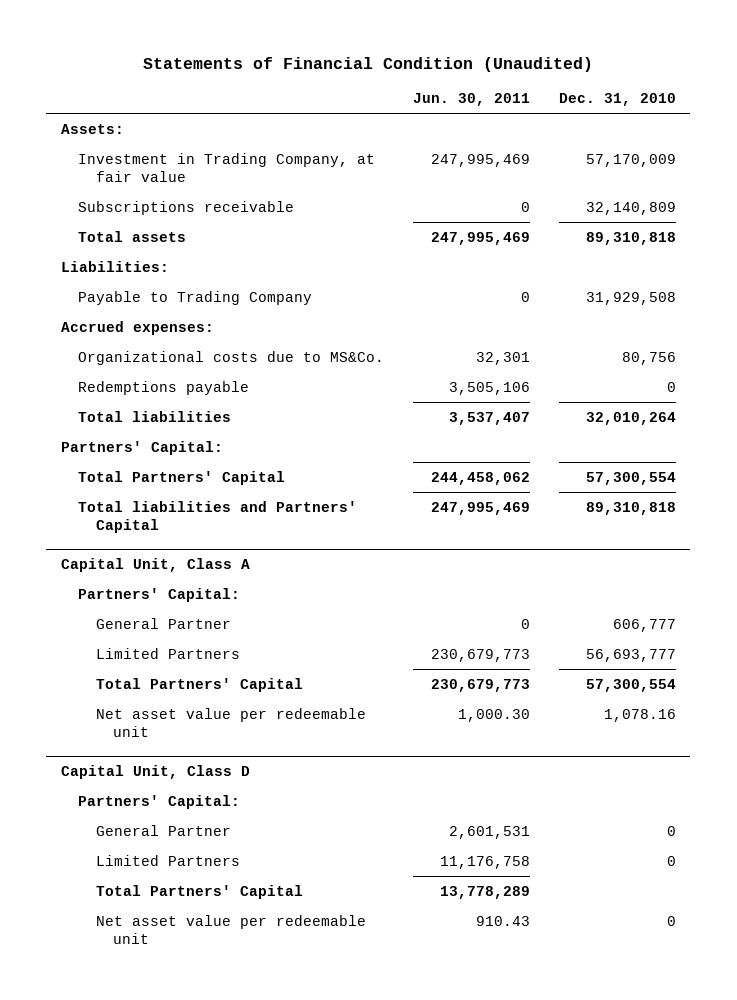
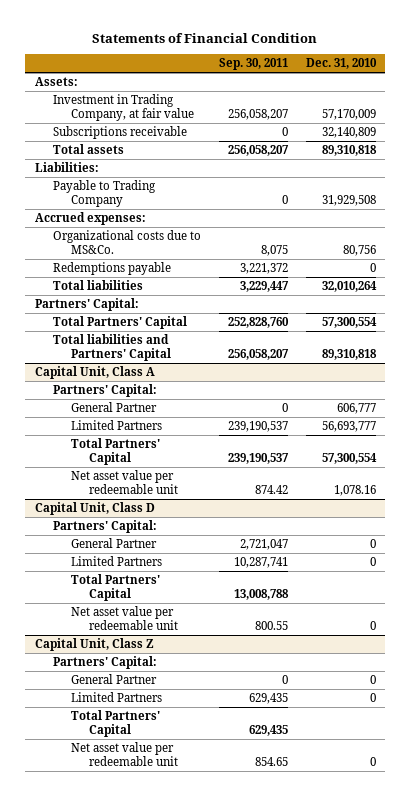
[143,57,594,73] Statements of Financial Condition (Unaudited) -> [92,33,318,44] Statements of Financial Condition
[412,93,530,107] Jun. 30, 2011 -> none
none -> [218,58,288,71] Sep. 30, 2011
none -> [34,637,154,651] Capital Unit, Class Z
none -> [52,655,157,669] Partners' Capital:
none -> [70,673,157,684] General Partner
none -> [70,691,162,702] Limited Partners
none -> [70,709,160,738] Total Partners' Capital
none -> [70,741,178,767] Net asset value per redeemable unit

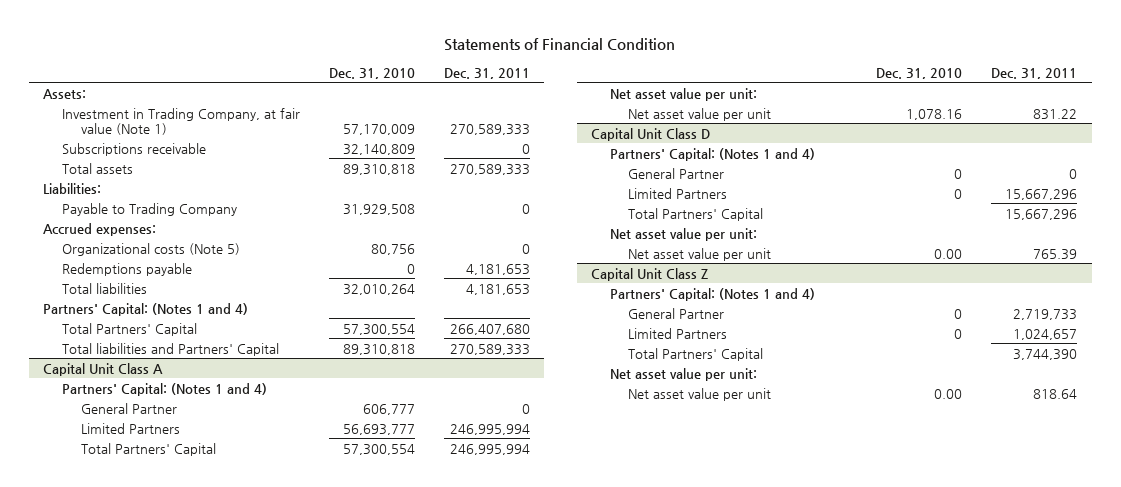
[218,58,288,71] Sep. 30, 2011 -> none
none -> [443,67,530,79] Dec. 31, 2011
[52,93,194,122] Investment in Trading Company, at fair value -> [62,107,301,135] Investment in Trading Company, at fair value (Note 1)
[52,229,201,255] Organizational costs due to MS&Co. -> [62,242,241,256] Organizational costs (Note 5)
[34,297,139,311] Partners' Capital: -> [43,302,249,316] Partners' Capital: (Notes 1 and 4)
[34,365,155,379] Capital Unit, Class A -> [43,362,164,376] Capital Unit Class A
[52,383,157,397] Partners' Capital: -> [62,382,268,396] Partners' Capital: (Notes 1 and 4)
none -> [609,87,757,101] Net asset value per unit:
[70,469,178,495] Net asset value per redeemable unit -> [628,107,772,121] Net asset value per unit
[34,501,155,515] Capital Unit, Class D -> [590,127,710,141] Capital Unit Class D
[52,519,157,533] Partners' Capital: -> [609,147,815,161] Partners' Capital: (Notes 1 and 4)
none -> [609,227,757,241] Net asset value per unit:
[70,605,178,631] Net asset value per redeemable unit -> [628,247,772,261] Net asset value per unit
[370,621,377,631] 0 -> [934,248,963,259] 0.00
[34,637,154,651] Capital Unit, Class Z -> [590,267,708,281] Capital Unit Class Z
[52,655,157,669] Partners' Capital: -> [609,287,815,301] Partners' Capital: (Notes 1 and 4)
none -> [609,367,757,381] Net asset value per unit:
[70,741,178,767] Net asset value per redeemable unit -> [628,387,772,401] Net asset value per unit
[370,757,377,767] 0 -> [934,388,963,399] 0.00

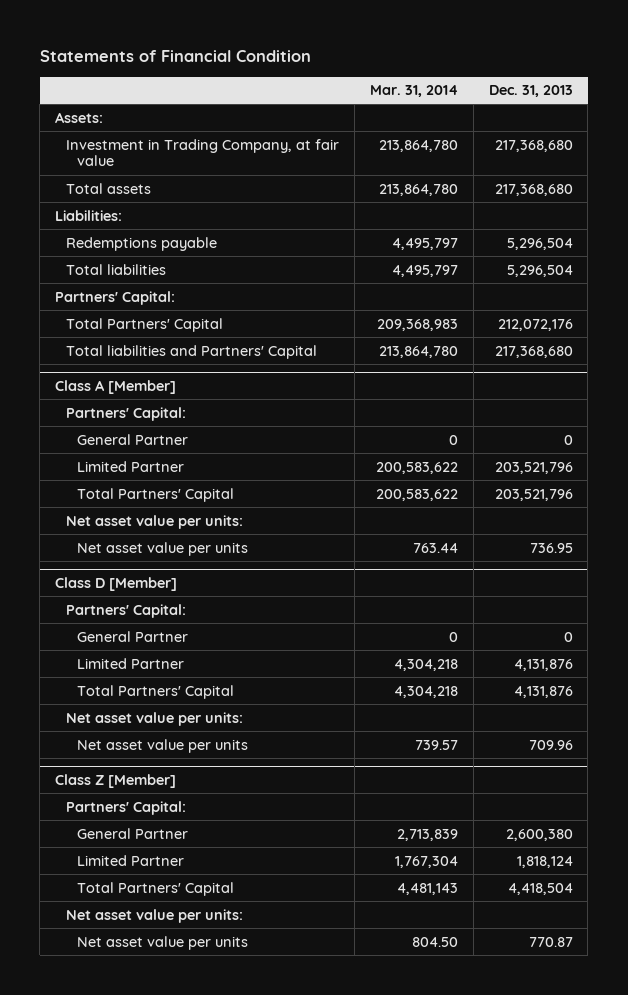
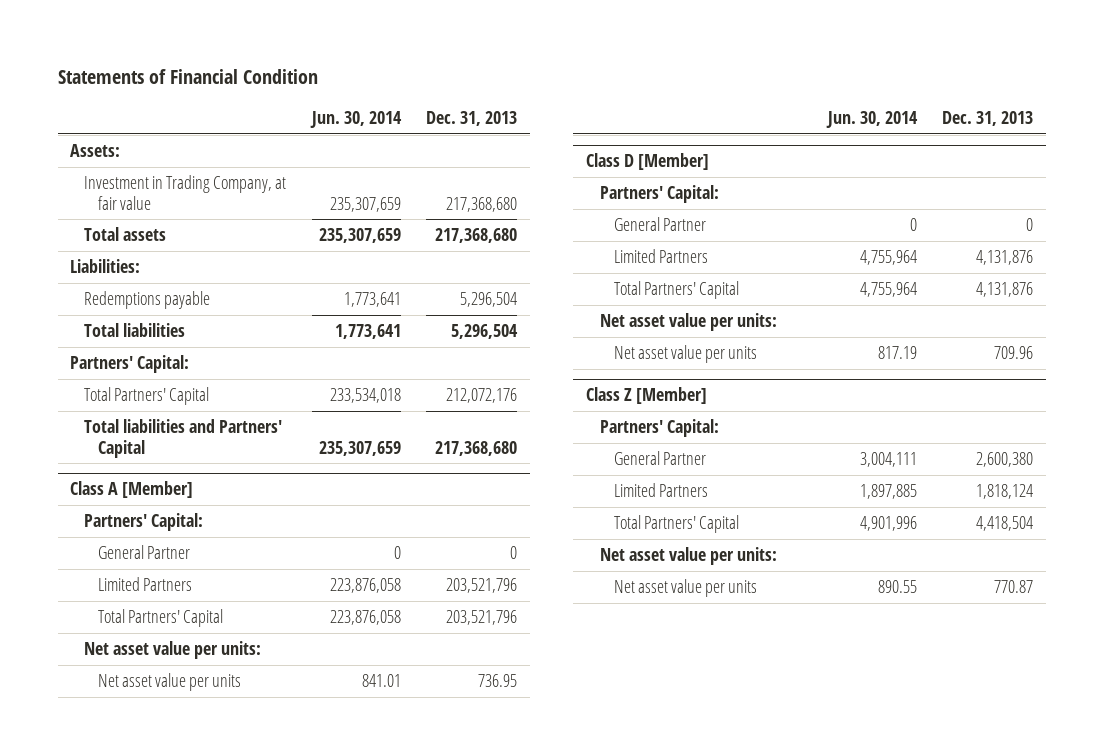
[369,85,458,98] Mar. 31, 2014 -> none
none -> [309,110,402,128] Jun. 30, 2014
[76,460,184,472] Limited Partner -> [98,577,193,592] Limited Partners
[76,657,184,669] Limited Partner -> [614,249,709,264] Limited Partners
[76,854,184,866] Limited Partner -> [614,483,709,498] Limited Partners

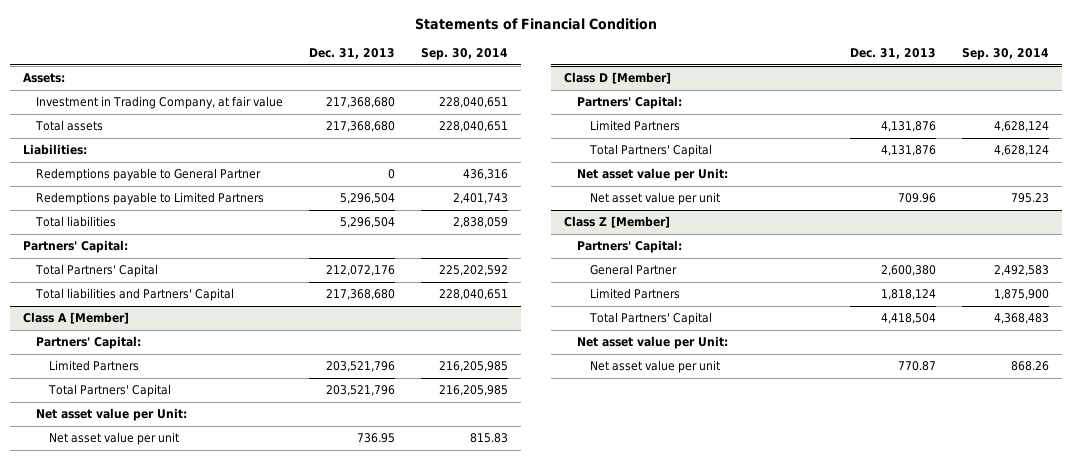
[309,110,402,128] Jun. 30, 2014 -> none
none -> [420,48,508,61] Sep. 30, 2014
none -> [35,168,261,182] Redemptions payable to General Partner
[84,291,211,310] Redemptions payable -> [35,192,264,206] Redemptions payable to Limited Partners
[98,545,191,560] General Partner -> none
[84,641,262,660] Net asset value per units: -> [35,408,187,422] Net asset value per Unit:
[98,673,242,692] Net asset value per units -> [48,432,179,446] Net asset value per unit
[614,217,707,232] General Partner -> none
[600,313,778,332] Net asset value per units: -> [577,168,729,182] Net asset value per Unit:
[614,345,758,364] Net asset value per units -> [590,192,721,206] Net asset value per unit
[600,547,778,566] Net asset value per units: -> [577,336,729,350] Net asset value per Unit:
[614,579,758,598] Net asset value per units -> [590,360,721,374] Net asset value per unit

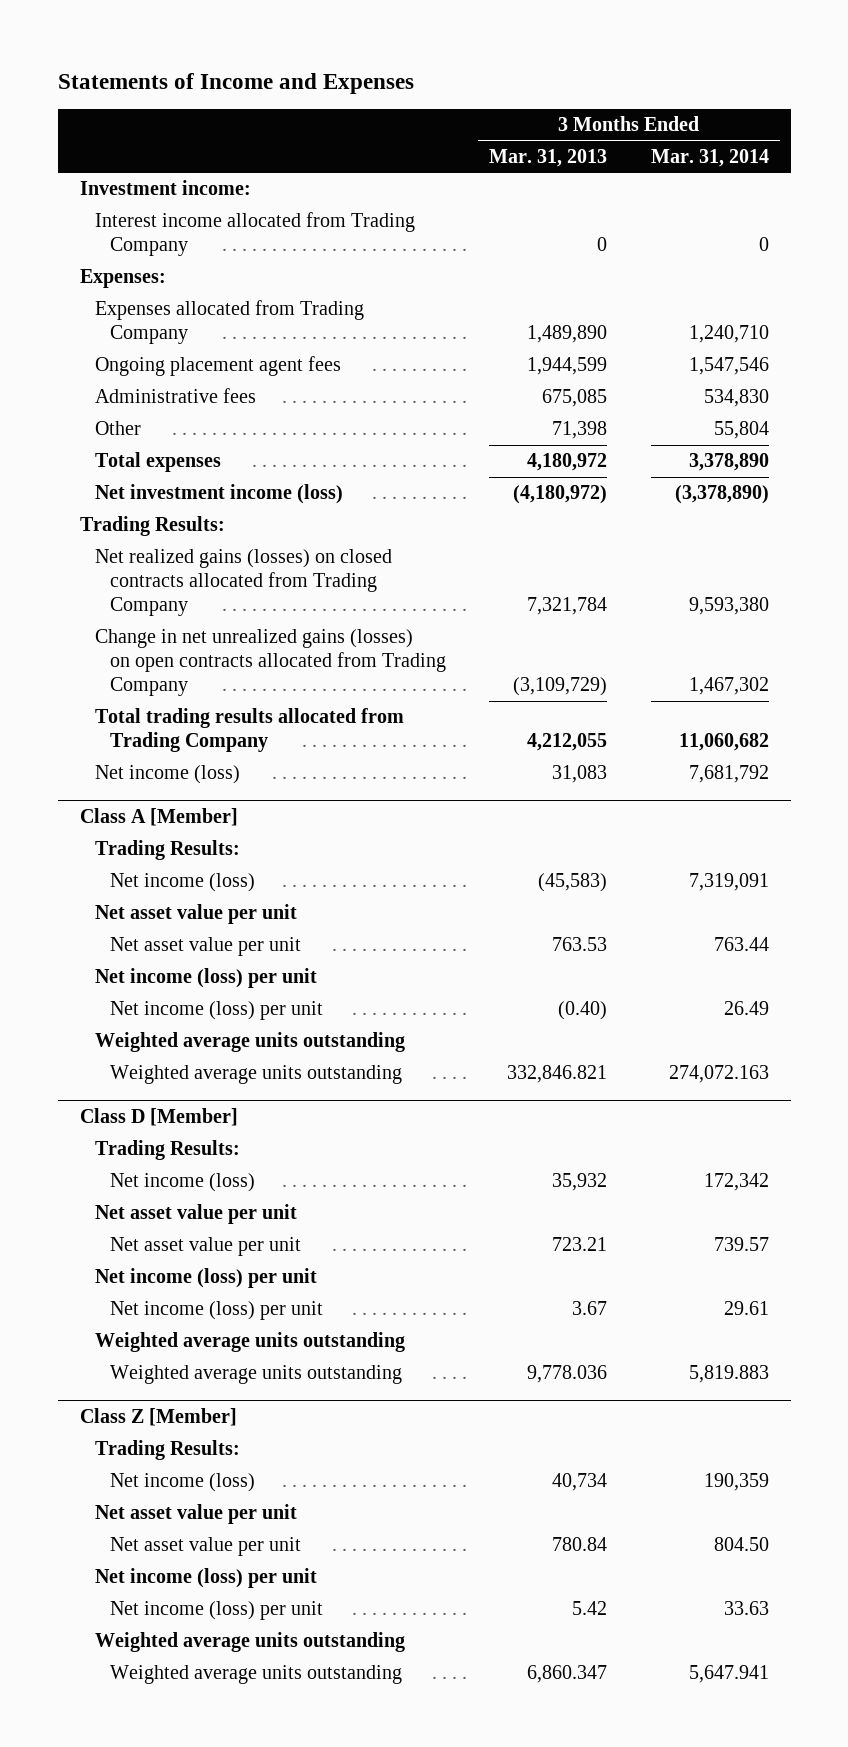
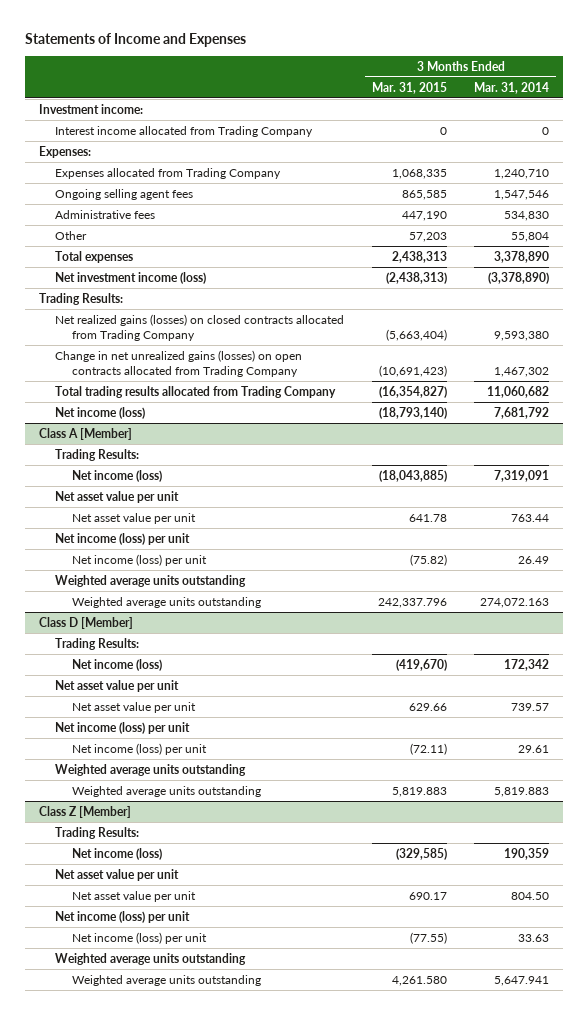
[489,149,608,168] Mar. 31, 2013 -> none
none -> [371,81,447,94] Mar. 31, 2015
[94,356,341,377] Ongoing placement agent fees -> [55,188,194,200] Ongoing selling agent fees

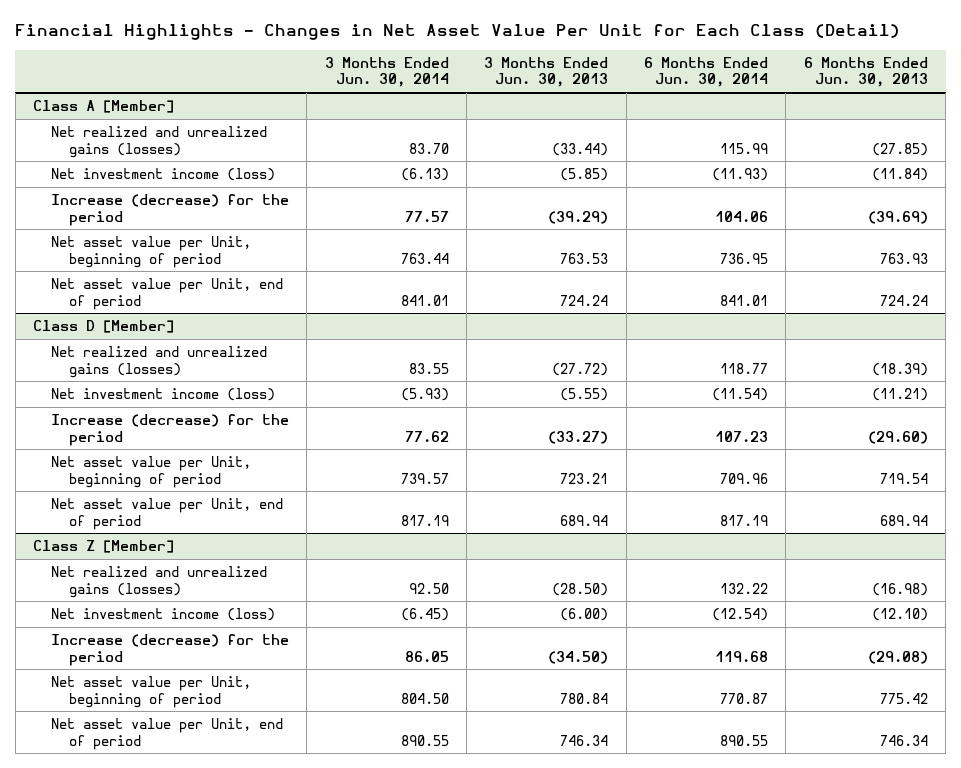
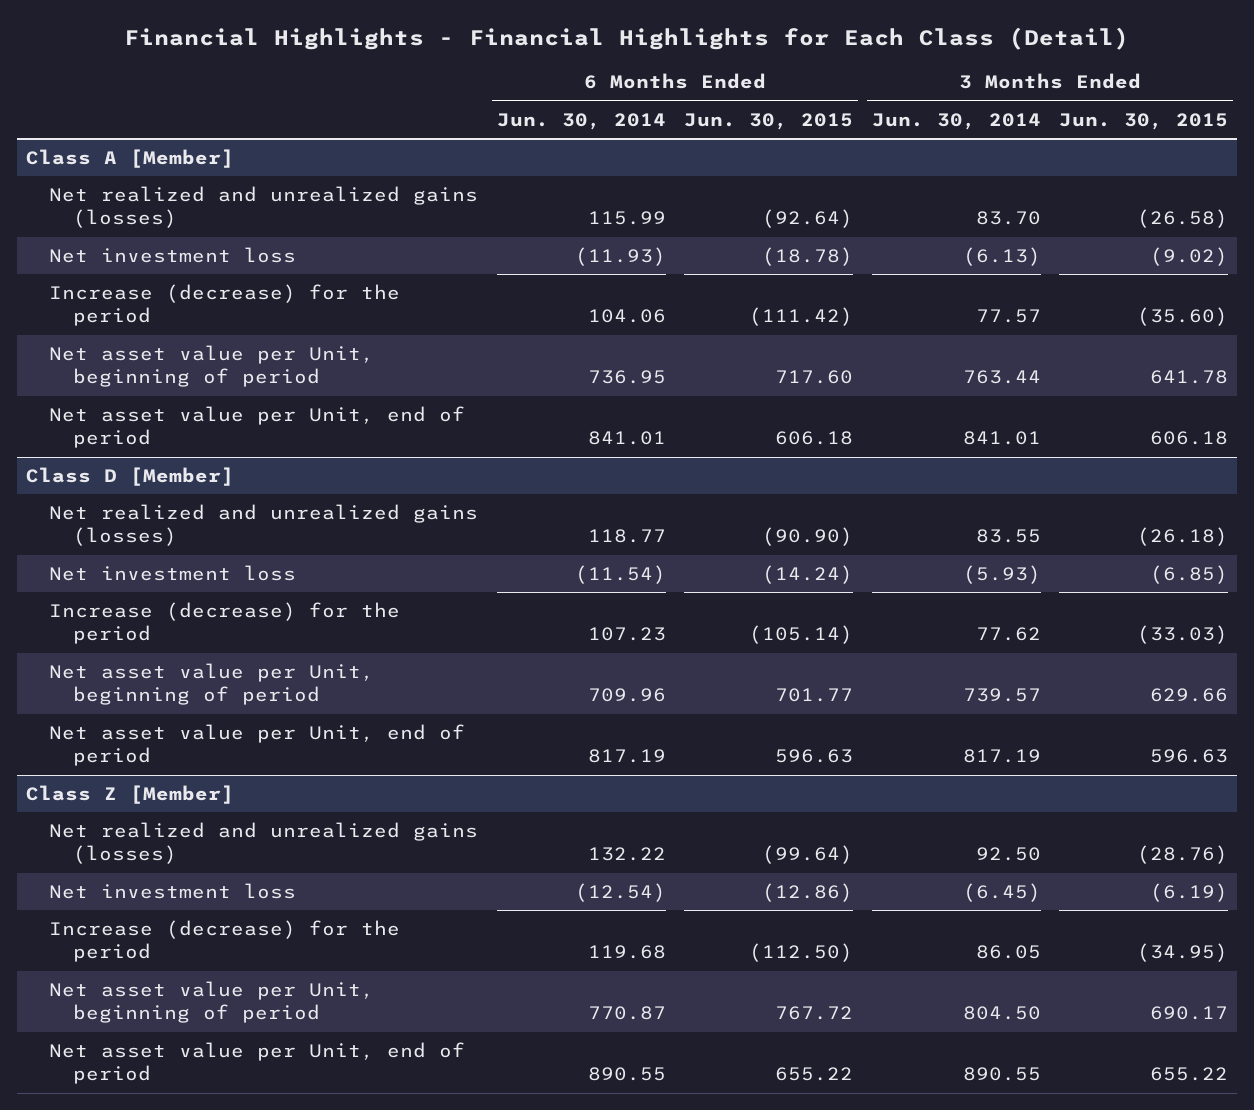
[15,24,901,41] Financial Highlights - Changes in Net Asset Value Per Unit for Each Class (Detail) -> [124,27,1130,51] Financial Highlights - Financial Highlights for Each Class (Detail)
[484,56,609,88] 3 Months Ended Jun. 30, 2013 -> none
[803,56,928,88] 6 Months Ended Jun. 30, 2013 -> none
none -> [684,112,854,130] Jun. 30, 2015
none -> [1059,112,1229,130] Jun. 30, 2015
[50,168,275,182] Net investment income (loss) -> [49,247,297,264] Net investment loss
[50,388,275,402] Net investment income (loss) -> [49,565,297,582] Net investment loss
[50,608,275,622] Net investment income (loss) -> [49,883,297,900] Net investment loss

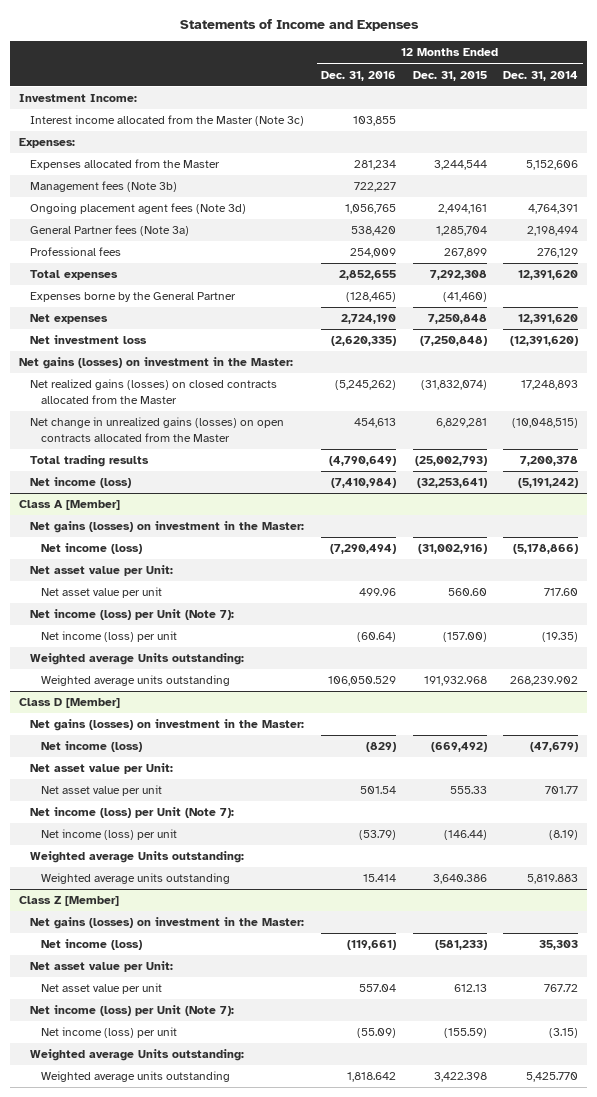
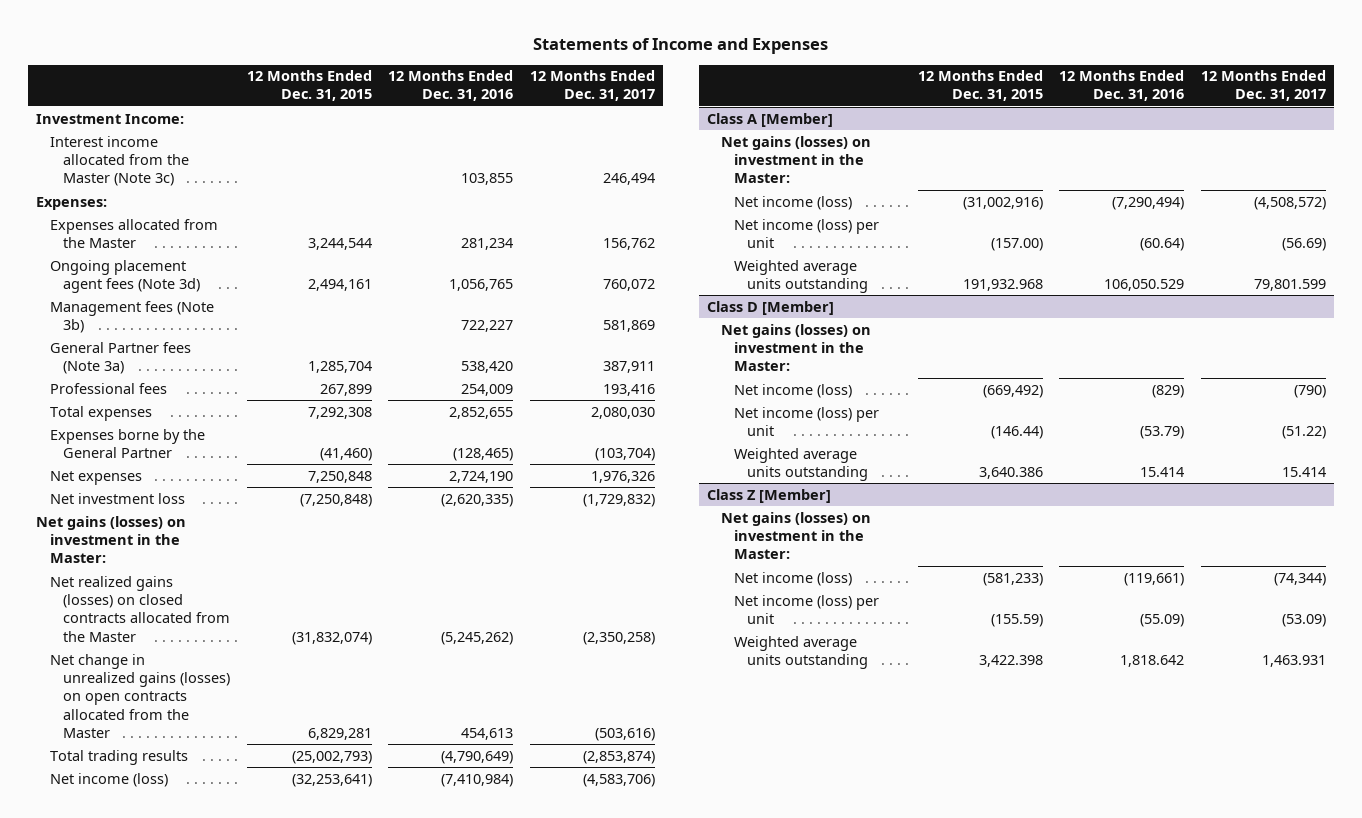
[503,70,579,81] Dec. 31, 2014 -> none
none -> [530,70,656,102] 12 Months Ended Dec. 31, 2017
[30,181,178,193] Management fees (Note 3b) -> [49,300,214,333] Management fees (Note 3b)
[30,565,174,577] Net asset value per Unit: -> none
[41,587,163,599] Net asset value per unit -> none
[30,609,235,621] Net income (loss) per Unit (Note 7): -> none
[30,653,245,666] Weighted average Units outstanding: -> none
[30,763,174,775] Net asset value per Unit: -> none
[41,785,163,797] Net asset value per unit -> none
[30,807,235,819] Net income (loss) per Unit (Note 7): -> none
[30,851,245,864] Weighted average Units outstanding: -> none
[30,961,174,973] Net asset value per Unit: -> none
[41,983,163,995] Net asset value per unit -> none
[30,1005,235,1017] Net income (loss) per Unit (Note 7): -> none
[30,1049,245,1062] Weighted average Units outstanding: -> none

